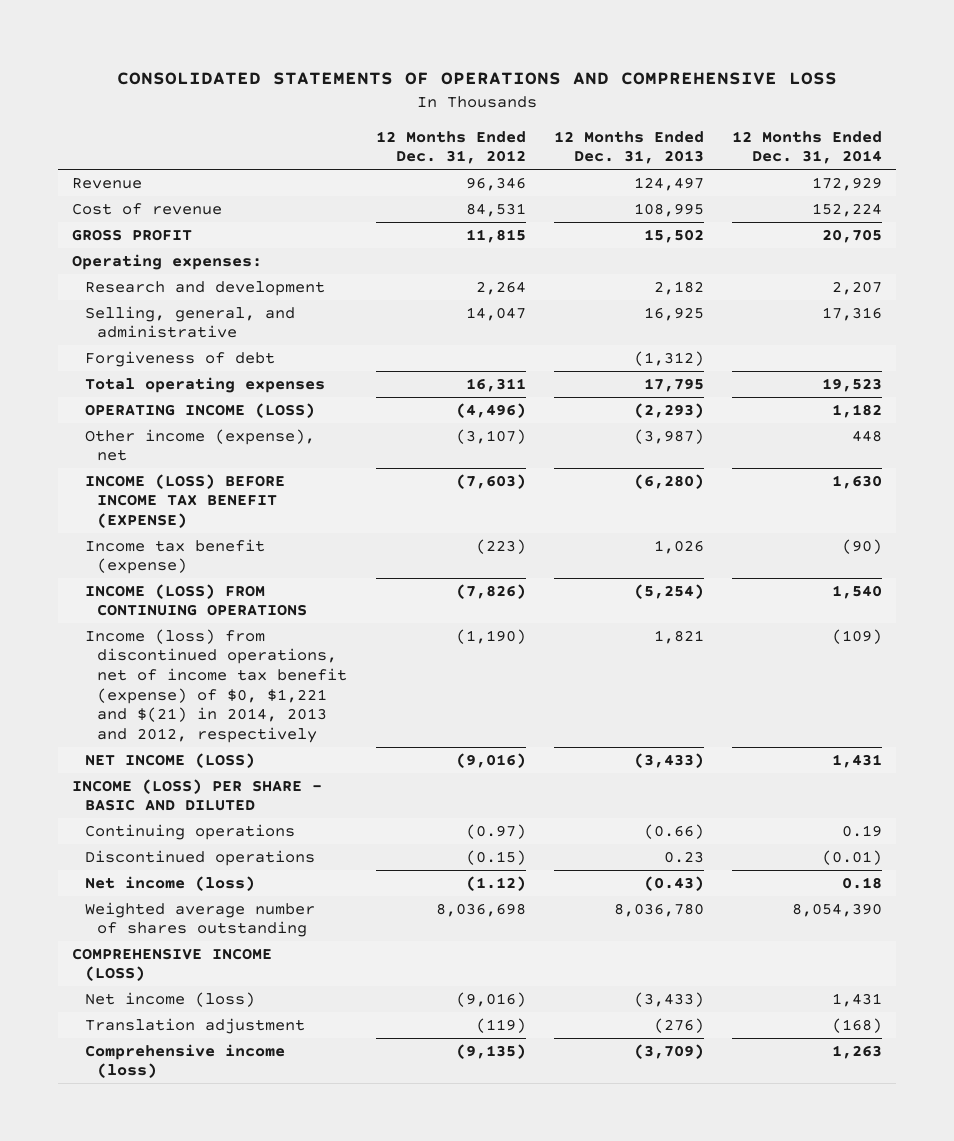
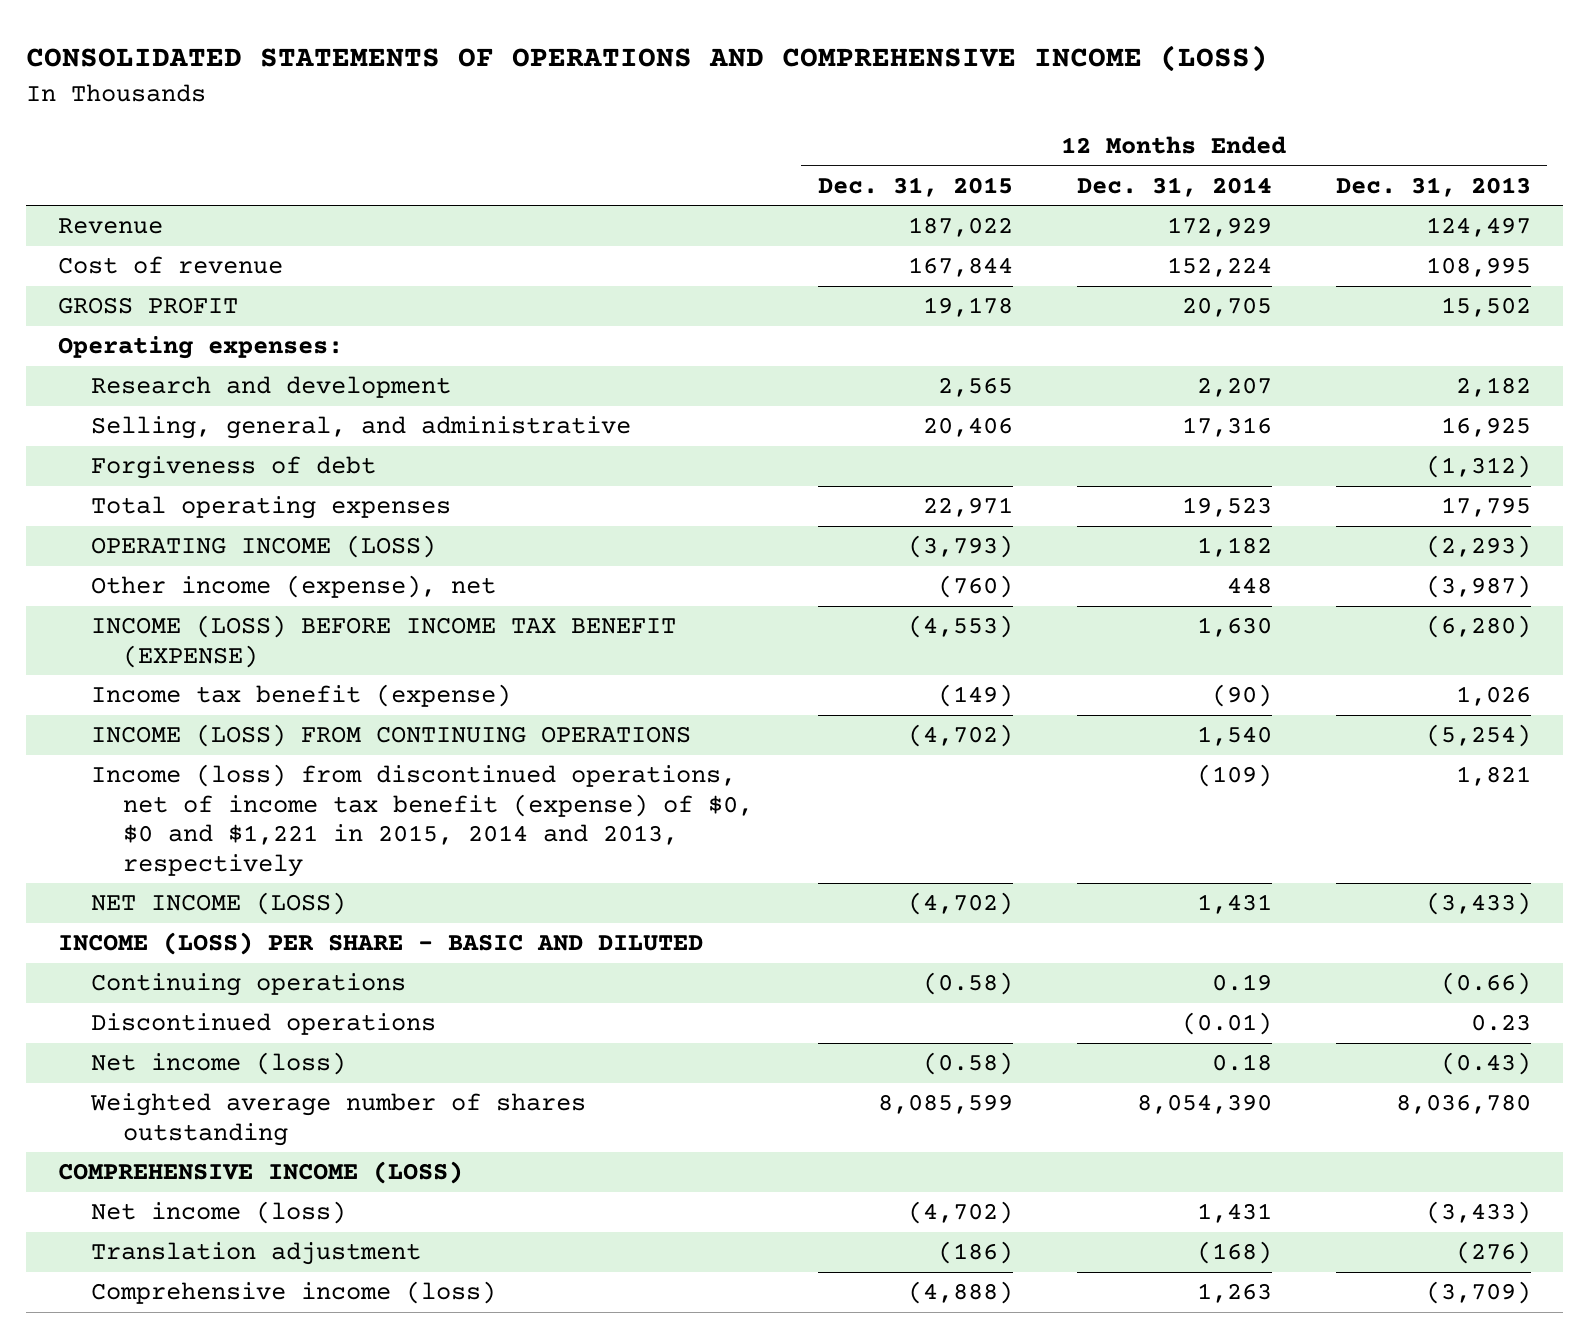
[116,72,837,86] CONSOLIDATED STATEMENTS OF OPERATIONS AND COMPREHENSIVE LOSS -> [26,45,1269,73] CONSOLIDATED STATEMENTS OF OPERATIONS AND COMPREHENSIVE INCOME (LOSS)
[375,130,526,165] 12 Months Ended Dec. 31, 2012 -> none
none -> [817,176,1013,197] Dec. 31, 2015
[84,628,348,743] Income (loss) from discontinued operations, net of income tax benefit (expense) of $0, $1,221 and $(21) in 2014, 2013 and 2012, respectively -> [90,764,754,877] Income (loss) from discontinued operations, net of income tax benefit (expense) of $0, $0 and $1,221 in 2015, 2014 and 2013, respectively

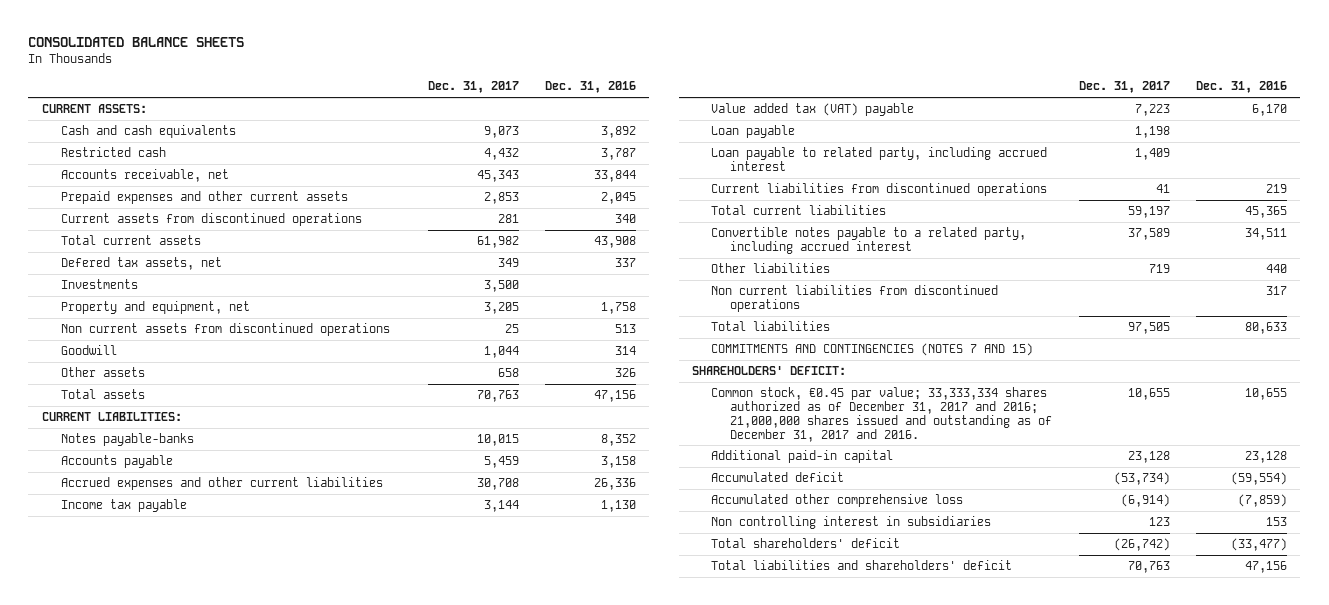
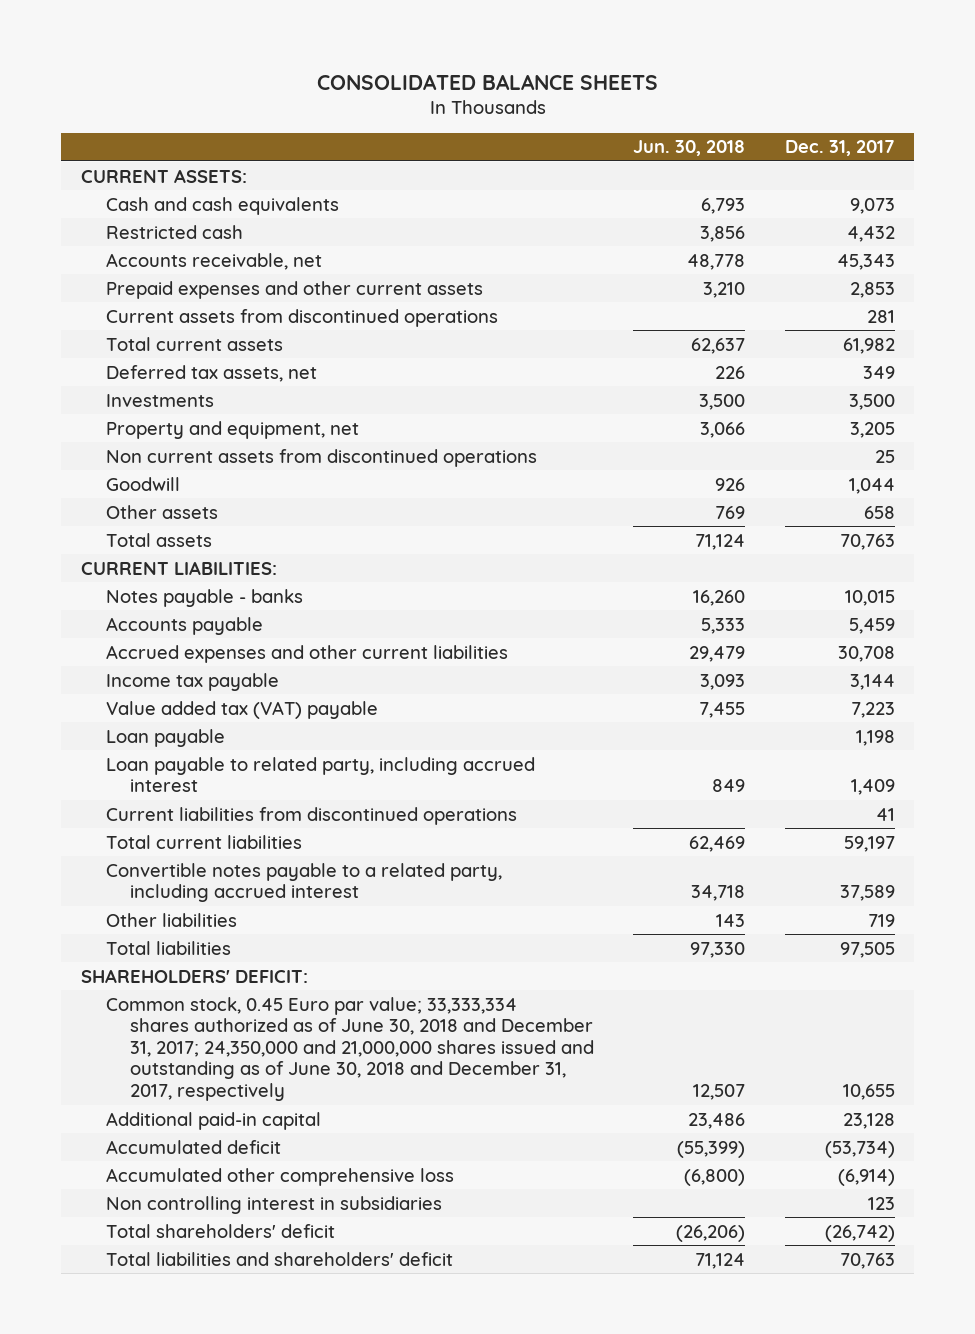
[545,81,637,94] Dec. 31, 2016 -> none
none -> [633,140,746,157] Jun. 30, 2018
[60,257,222,271] Defered tax assets, net -> [105,364,317,382] Deferred tax assets, net
[60,433,194,447] Notes payable-banks -> [105,588,303,607] Notes payable - banks
[711,285,999,312] Non current liabilities from discontinued operations -> none
[711,343,1034,357] COMMITMENTS AND CONTINGENCIES (NOTES 7 AND 15) -> none
[711,387,1053,442] Common stock, €0.45 par value; 33,333,334 shares authorized as of December 31, 2017 and 2016; 21,000,000 shares issued and outstanding as of December 31, 2017 and 2016. -> [105,996,595,1101] Common stock, 0.45 Euro par value; 33,333,334 shares authorized as of June 30, 2018 and December 31, 2017; 24,350,000 and 21,000,000 shares issued and outstanding as of June 30, 2018 and December 31, 2017, respectively

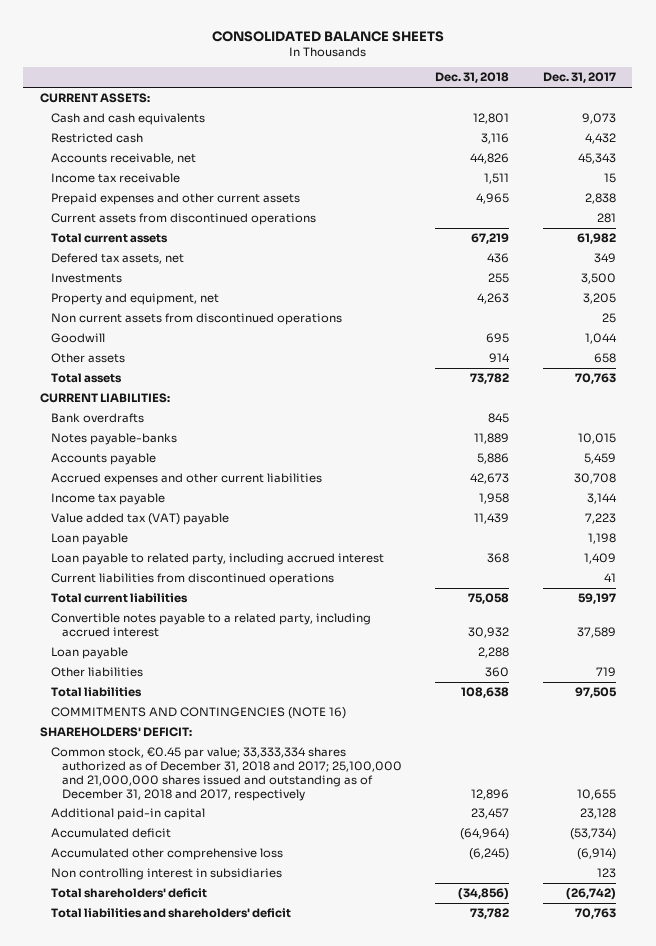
[633,140,746,157] Jun. 30, 2018 -> none
none -> [435,72,510,84] Dec. 31, 2018
none -> [51,173,181,184] Income tax receivable
[849,281,895,298] 2,853 -> [584,193,616,205] 2,838
[105,364,317,382] Deferred tax assets, net -> [51,253,185,265] Defered tax assets, net
none -> [51,413,145,424] Bank overdrafts
[105,588,303,607] Notes payable - banks -> [51,433,178,446] Notes payable-banks
none -> [51,647,129,660] Loan payable
none -> [51,707,347,720] COMMITMENTS AND CONTINGENCIES (NOTE 16)
[105,996,595,1101] Common stock, 0.45 Euro par value; 33,333,334 shares authorized as of June 30, 2018 and December 31, 2017; 24,350,000 and 21,000,000 shares issued and outstanding as of June 30, 2018 and December 31, 2017, respectively -> [51,747,402,801] Common stock, €0.45 par value; 33,333,334 shares authorized as of December 31, 2018 and 2017; 25,100,000 and 21,000,000 shares issued and outstanding as of December 31, 2018 and 2017, respectively

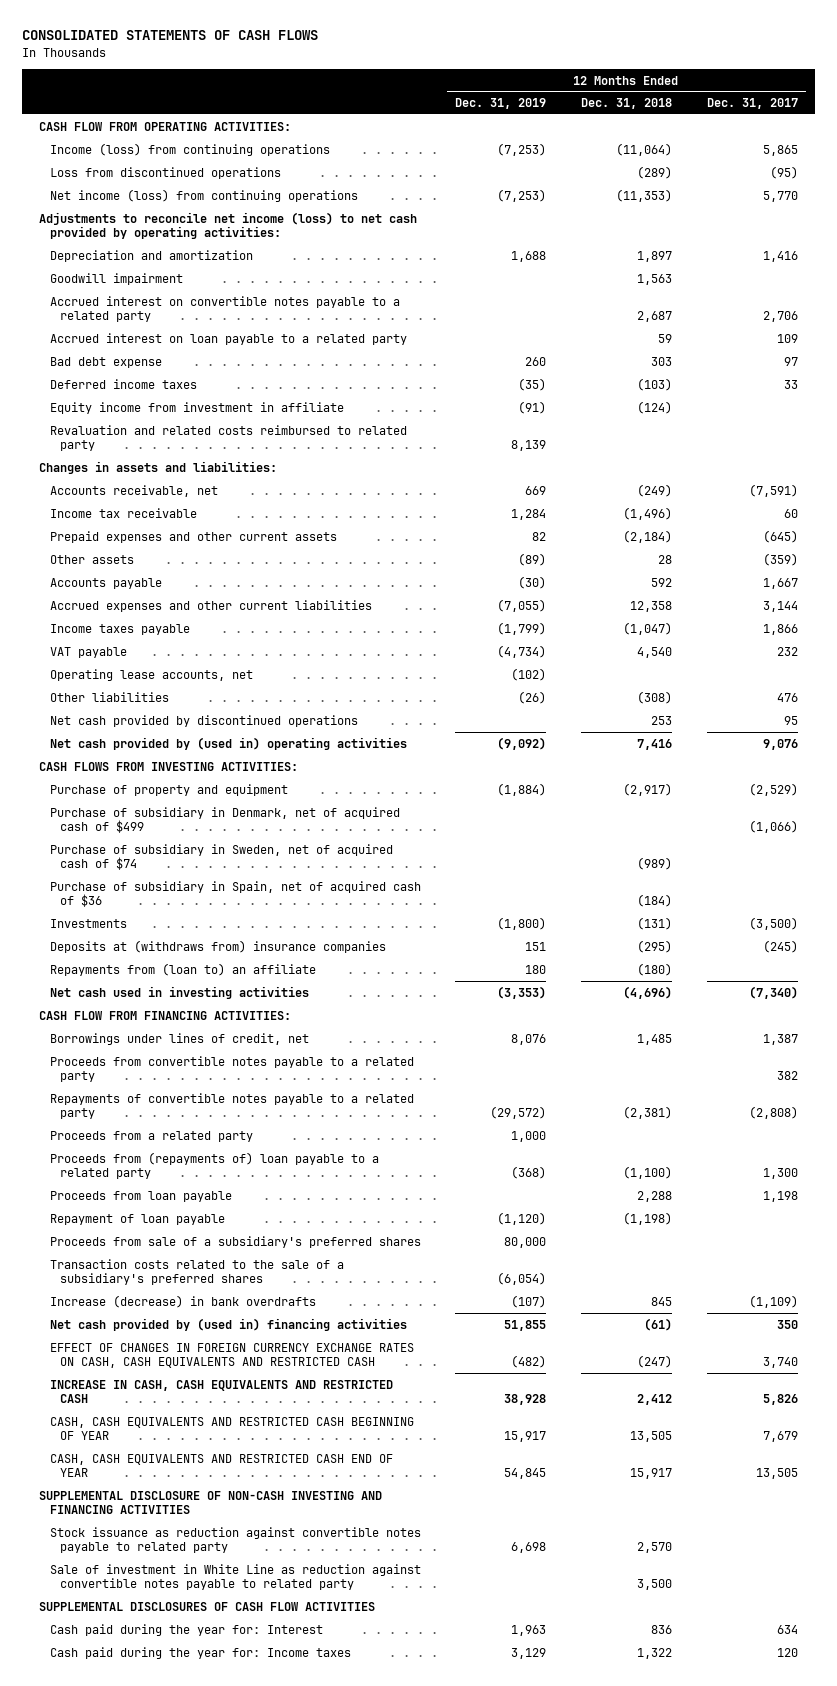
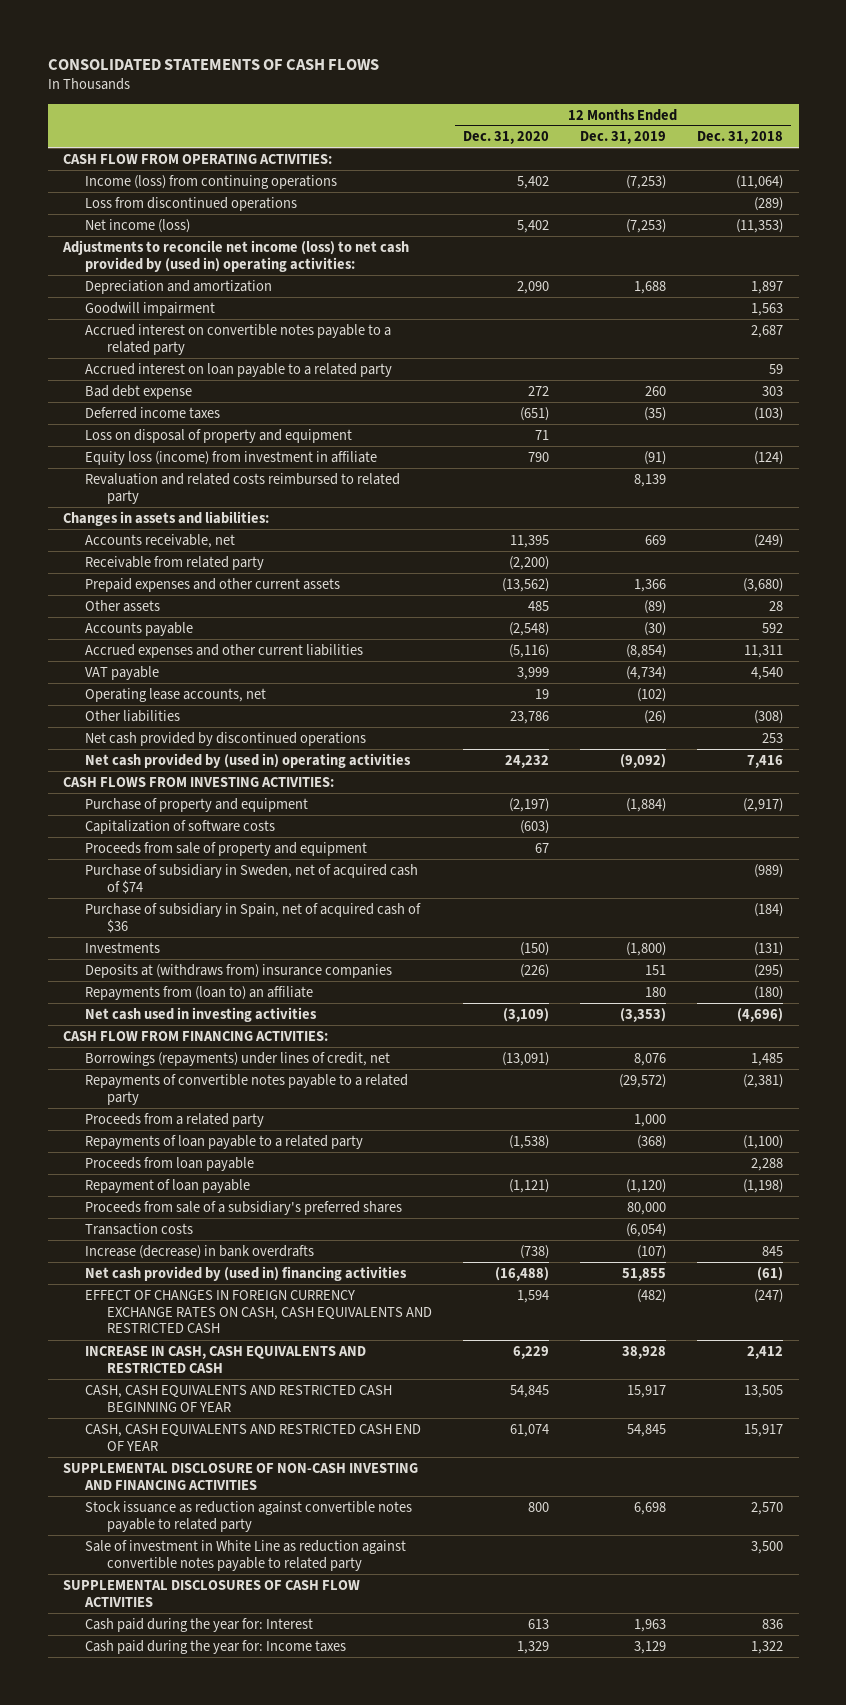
[706,98,798,110] Dec. 31, 2017 -> none
none -> [463,131,550,145] Dec. 31, 2020
[49,188,358,202] Net income (loss) from continuing operations -> [85,218,191,233] Net income (loss)
[39,211,418,239] Adjustments to reconcile net income (loss) to net cash provided by operating activities: -> [62,239,410,272] Adjustments to reconcile net income (loss) to net cash provided by (used in) operating activities:
none -> [85,428,353,443] Loss on disposal of property and equipment
[49,401,344,414] Equity income from investment in affiliate -> [85,450,378,465] Equity loss (income) from investment in affiliate
[49,507,197,518] Income tax receivable -> none
none -> [85,555,265,570] Receivable from related party
[532,531,547,541] 82 -> [634,578,667,592] 1,366
[622,529,672,543] (2,184) -> [743,577,784,592] (3,680)
[49,623,190,635] Income taxes payable -> none
[497,598,547,612] (7,055) -> [626,643,667,658] (8,854)
[629,600,672,612] 12,358 -> [744,644,784,658] 11,311
[49,806,400,833] Purchase of subsidiary in Denmark, net of acquired cash of $499 -> none
none -> [85,819,276,834] Capitalization of software costs
none -> [85,841,368,856] Proceeds from sale of property and equipment
[49,1055,414,1082] Proceeds from convertible notes payable to a related party -> none
[49,1032,309,1045] Borrowings under lines of credit, net -> [85,1051,391,1066] Borrowings (repayments) under lines of credit, net
[49,1151,379,1179] Proceeds from (repayments of) loan payable to a related party -> [85,1134,364,1149] Repayments of loan payable to a related party
[49,1258,344,1285] Transaction costs related to the sale of a subsidiary's preferred shares -> [85,1222,194,1235] Transaction costs

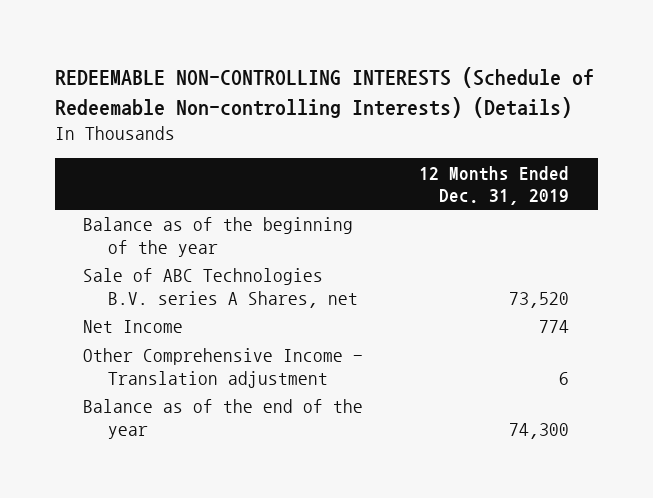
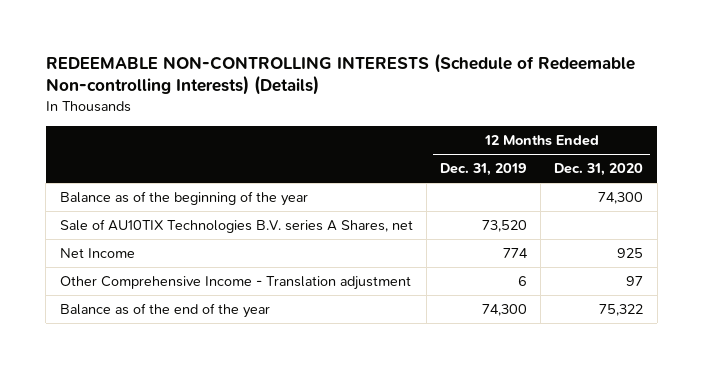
none -> [554,163,644,177] Dec. 31, 2020
[83,268,359,308] Sale of ABC Technologies B.V. series A Shares, net -> [59,219,413,234] Sale of AU10TIX Technologies B.V. series A Shares, net

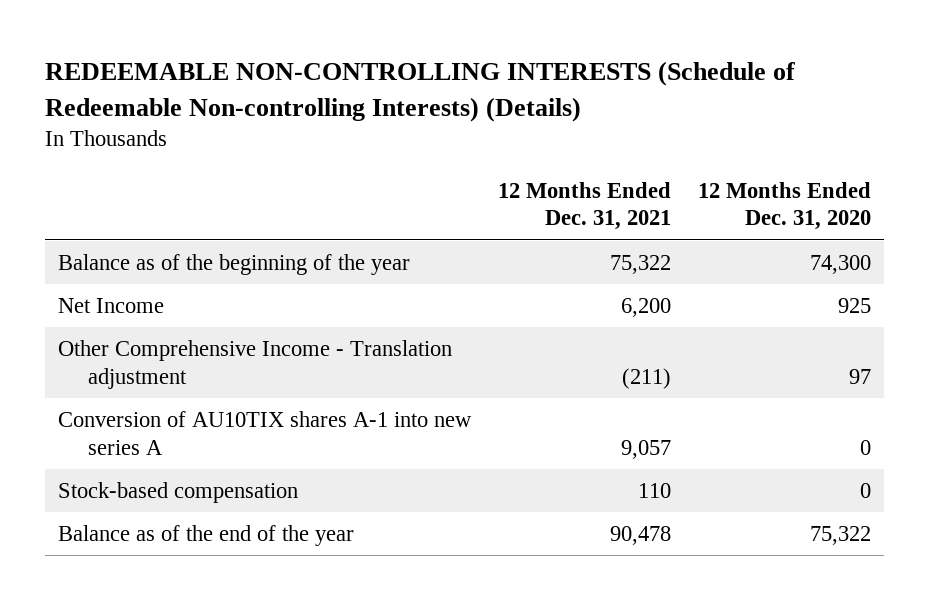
[440,163,528,177] Dec. 31, 2019 -> none
none -> [498,181,672,231] 12 Months Ended Dec. 31, 2021
[59,219,413,234] Sale of AU10TIX Technologies B.V. series A Shares, net -> none
none -> [58,410,473,455] Conversion of AU10TIX shares A-1 into new series A
none -> [58,481,299,503] Stock-based compensation

